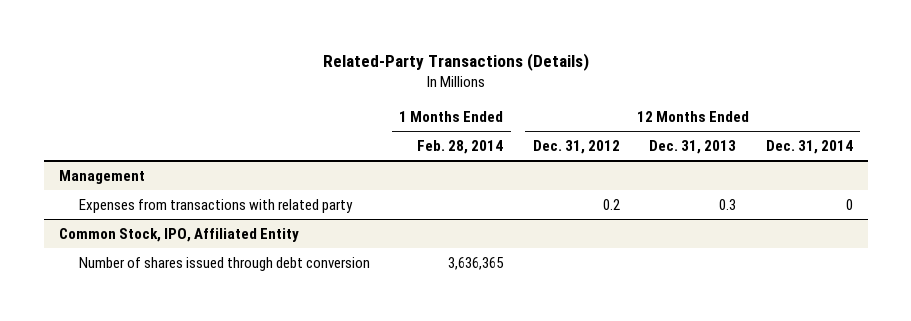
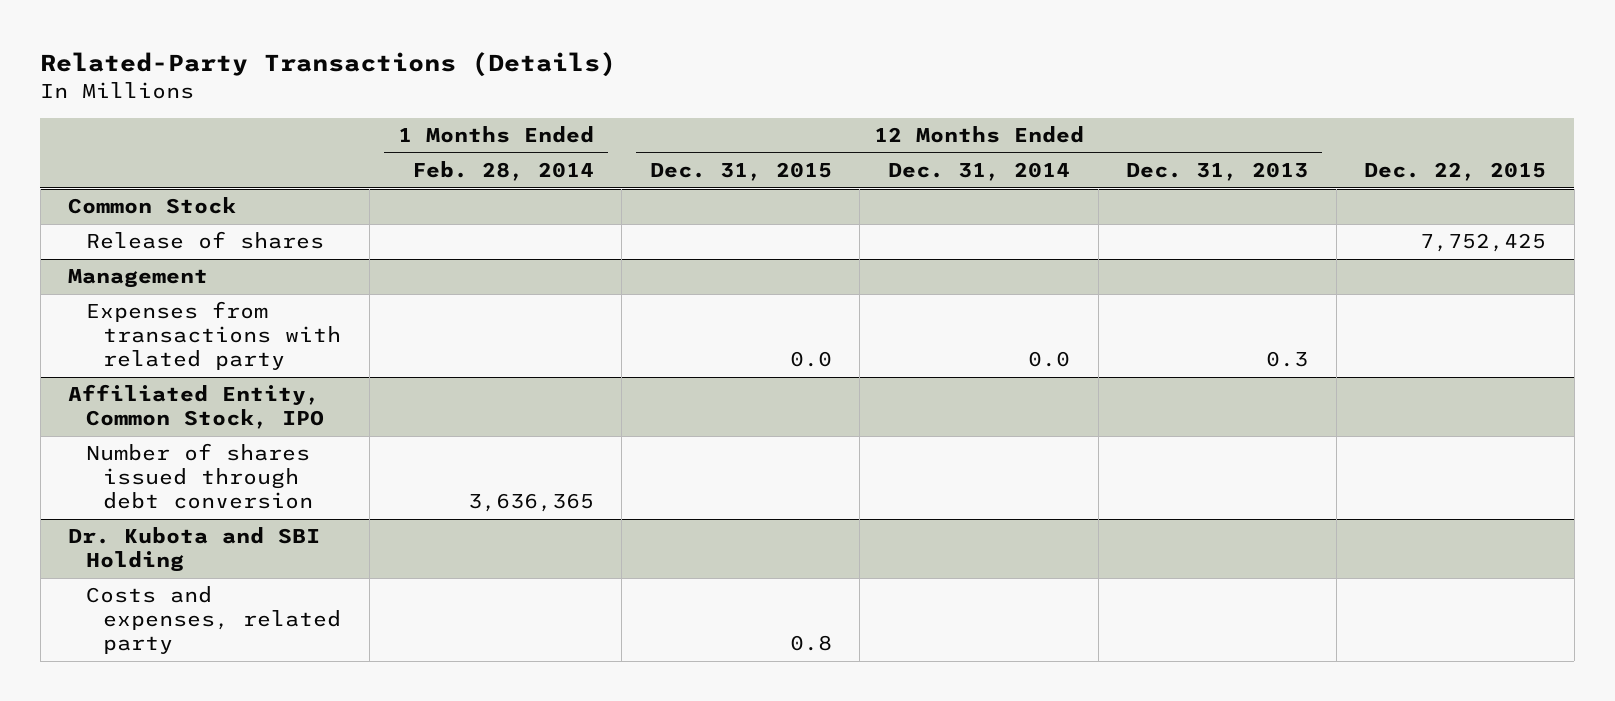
[532,140,620,155] Dec. 31, 2012 -> none
none -> [649,162,832,182] Dec. 31, 2015
none -> [1364,162,1547,182] Dec. 22, 2015
none -> [68,197,237,215] Common Stock
none -> [85,231,324,250] Release of shares
[845,198,853,210] 0 -> [1027,351,1070,368] 0.0
[58,227,299,242] Common Stock, IPO, Affiliated Entity -> [68,384,324,430] Affiliated Entity, Common Stock, IPO
none -> [68,527,321,573] Dr. Kubota and SBI Holding
none -> [85,586,342,655] Costs and expenses, related party

